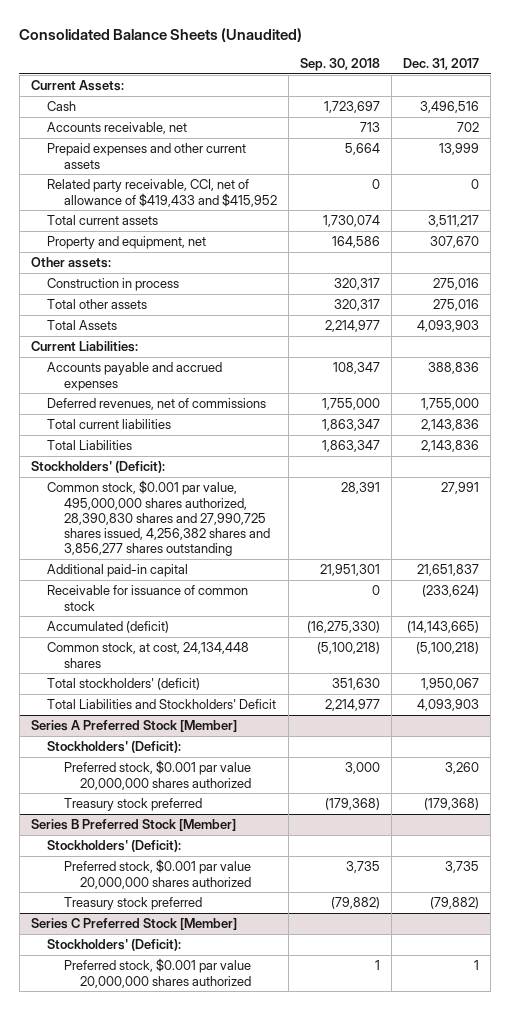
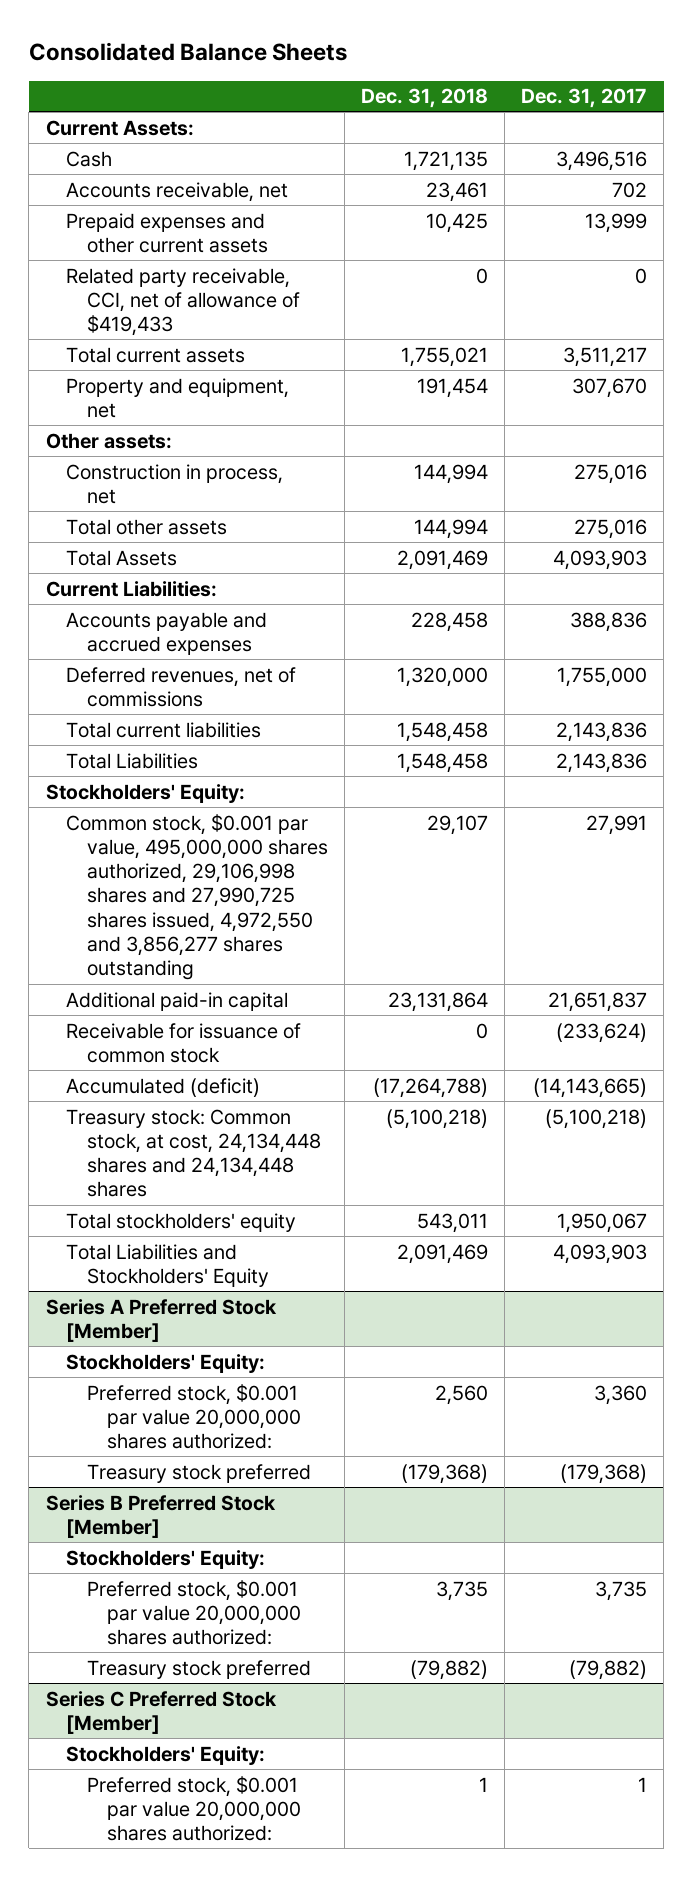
[19,27,303,42] Consolidated Balance Sheets (Unaudited) -> [28,42,347,62] Consolidated Balance Sheets
[299,58,380,72] Sep. 30, 2018 -> none
none -> [360,88,488,109] Dec. 31, 2018
[47,179,277,207] Related party receivable, CCI, net of allowance of $419,433 and $415,952 -> [66,267,300,337] Related party receivable, CCI, net of allowance of $419,433
[47,278,180,292] Construction in process -> [66,463,284,504] Construction in process, net
[31,461,166,474] Stockholders' (Deficit): -> [45,783,245,803] Stockholders' Equity:
[47,480,270,557] Common stock, $0.001 par value, 495,000,000 shares authorized, 28,390,830 shares and 27,990,725 shares issued, 4,256,382 shares and 3,856,277 shares outstanding -> [66,813,328,981] Common stock, $0.001 par value, 495,000,000 shares authorized, 29,106,998 shares and 27,990,725 shares issued, 4,972,550 and 3,856,277 shares outstanding
[47,642,250,668] Common stock, at cost, 24,134,448 shares -> [66,1108,321,1198] Treasury stock: Common stock, at cost, 24,134,448 shares and 24,134,448 shares
[47,678,201,691] Total stockholders' (deficit) -> [66,1212,297,1232] Total stockholders' equity
[47,699,277,710] Total Liabilities and Stockholders' Deficit -> [66,1243,269,1287] Total Liabilities and Stockholders' Equity
[47,741,182,754] Stockholders' (Deficit): -> [66,1353,266,1373] Stockholders' Equity:
[63,760,252,790] Preferred stock, $0.001 par value 20,000,000 shares authorized -> [86,1383,302,1450] Preferred stock, $0.001 par value 20,000,000 shares authorized:
[444,762,479,775] 3,260 -> [594,1384,648,1405] 3,360
[47,840,182,853] Stockholders' (Deficit): -> [66,1549,266,1569] Stockholders' Equity:
[63,859,252,889] Preferred stock, $0.001 par value 20,000,000 shares authorized -> [86,1579,302,1646] Preferred stock, $0.001 par value 20,000,000 shares authorized:
[47,939,182,952] Stockholders' (Deficit): -> [66,1745,266,1765] Stockholders' Equity:
[63,958,252,988] Preferred stock, $0.001 par value 20,000,000 shares authorized -> [86,1775,302,1842] Preferred stock, $0.001 par value 20,000,000 shares authorized:

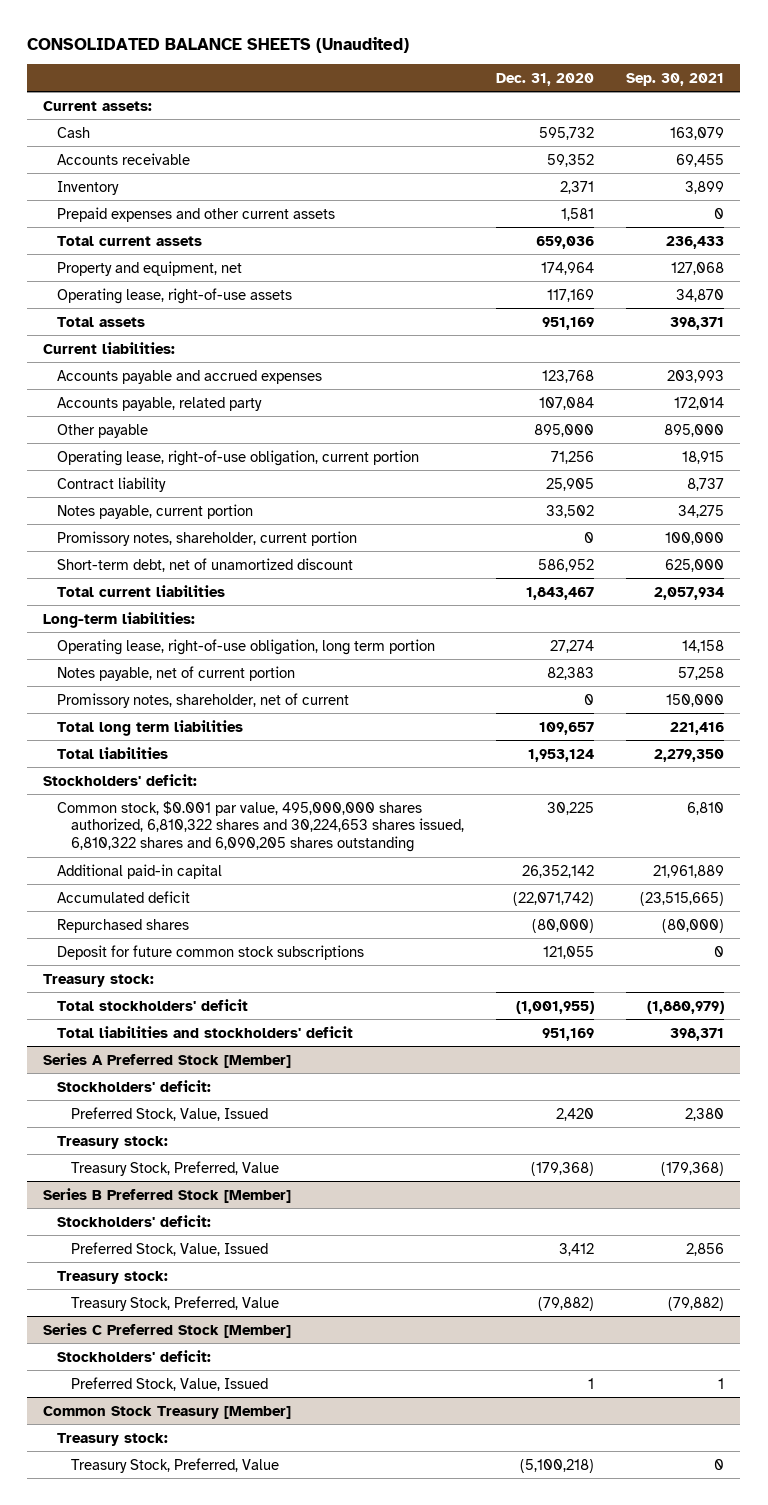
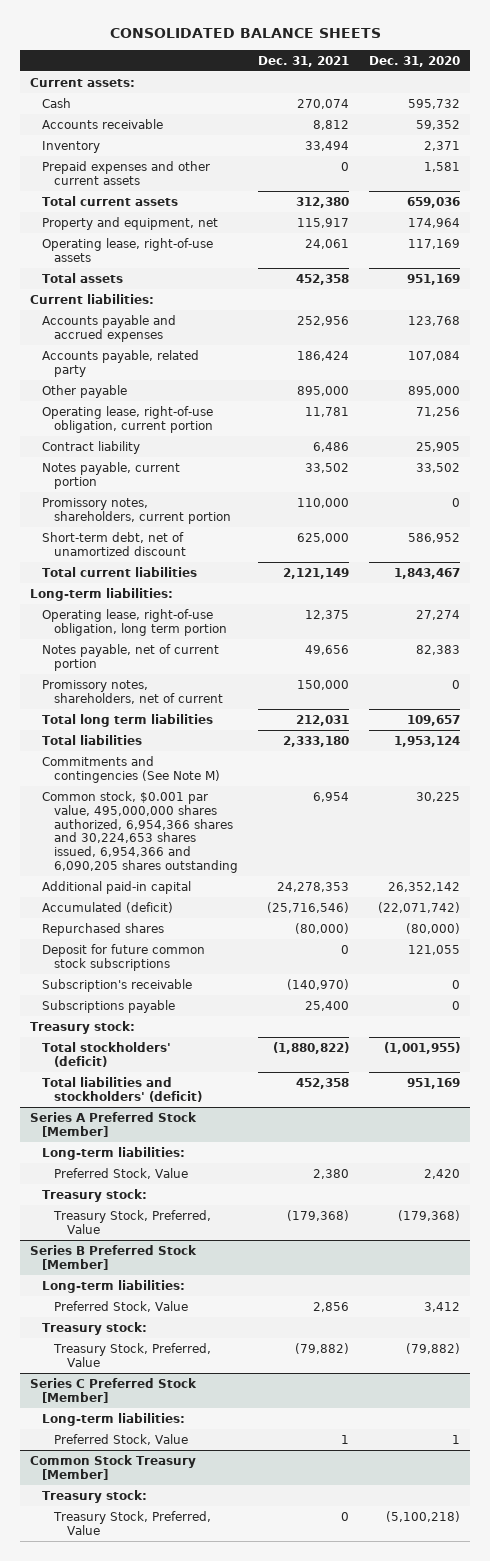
[27,36,410,53] CONSOLIDATED BALANCE SHEETS (Unaudited) -> [109,28,381,39] CONSOLIDATED BALANCE SHEETS
[626,72,725,86] Sep. 30, 2021 -> none
none -> [258,55,350,67] Dec. 31, 2021
[57,530,358,546] Promissory notes, shareholder, current portion -> [42,497,232,524] Promissory notes, shareholders, current portion
[57,692,350,708] Promissory notes, shareholder, net of current -> [42,679,224,704] Promissory notes, shareholders, net of current
[43,773,198,786] Stockholders' deficit: -> none
none -> [42,755,221,783] Commitments and contingencies (See Note M)
[57,800,464,852] Common stock, $0.001 par value, 495,000,000 shares authorized, 6,810,322 shares and 30,224,653 shares issued, 6,810,322 shares and 6,090,205 shares outstanding -> [42,790,239,874] Common stock, $0.001 par value, 495,000,000 shares authorized, 6,954,366 shares and 30,224,653 shares issued, 6,954,366 and 6,090,205 shares outstanding
[57,890,191,903] Accumulated deficit -> [42,901,174,913] Accumulated (deficit)
none -> [42,978,193,992] Subscription's receivable
none -> [42,999,176,1013] Subscriptions payable
[57,998,249,1011] Total stockholders' deficit -> [42,1041,172,1067] Total stockholders' (deficit)
[57,1025,354,1038] Total liabilities and stockholders' deficit -> [42,1076,203,1102] Total liabilities and stockholders' (deficit)
[57,1079,212,1092] Stockholders' deficit: -> none
none -> [42,1146,186,1160] Long-term liabilities:
[70,1106,268,1121] Preferred Stock, Value, Issued -> [54,1167,189,1179] Preferred Stock, Value
[57,1214,212,1227] Stockholders' deficit: -> none
none -> [42,1279,186,1293] Long-term liabilities:
[70,1241,268,1256] Preferred Stock, Value, Issued -> [54,1300,189,1312] Preferred Stock, Value
[57,1349,212,1362] Stockholders' deficit: -> none
none -> [42,1412,186,1426] Long-term liabilities:
[70,1376,268,1391] Preferred Stock, Value, Issued -> [54,1433,189,1445] Preferred Stock, Value

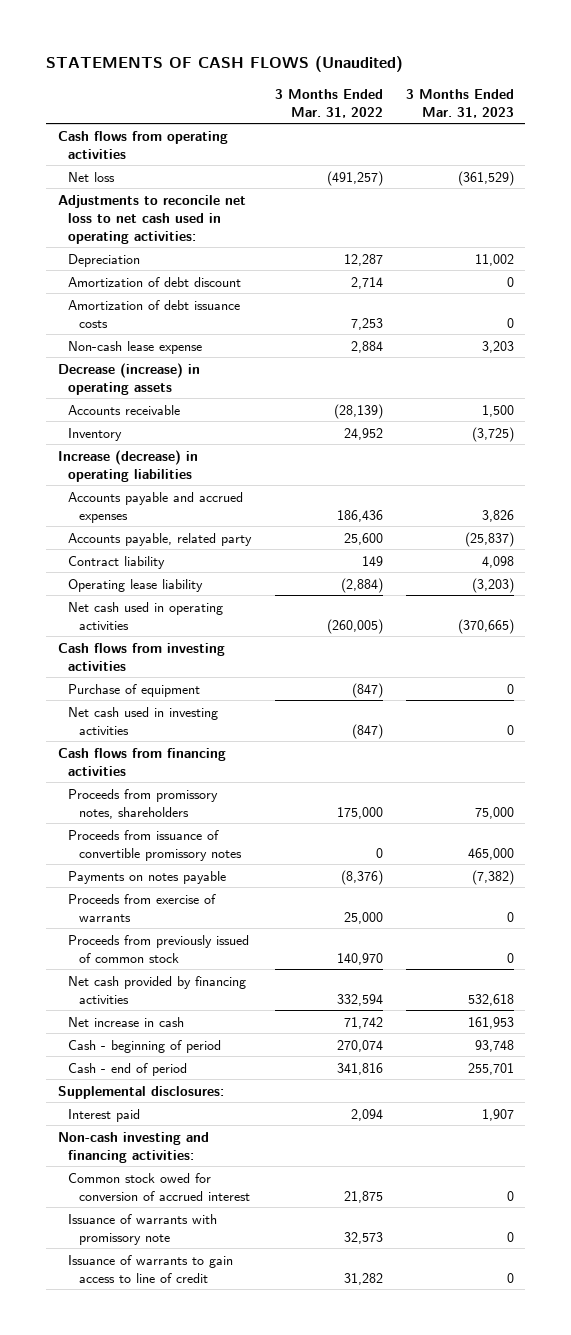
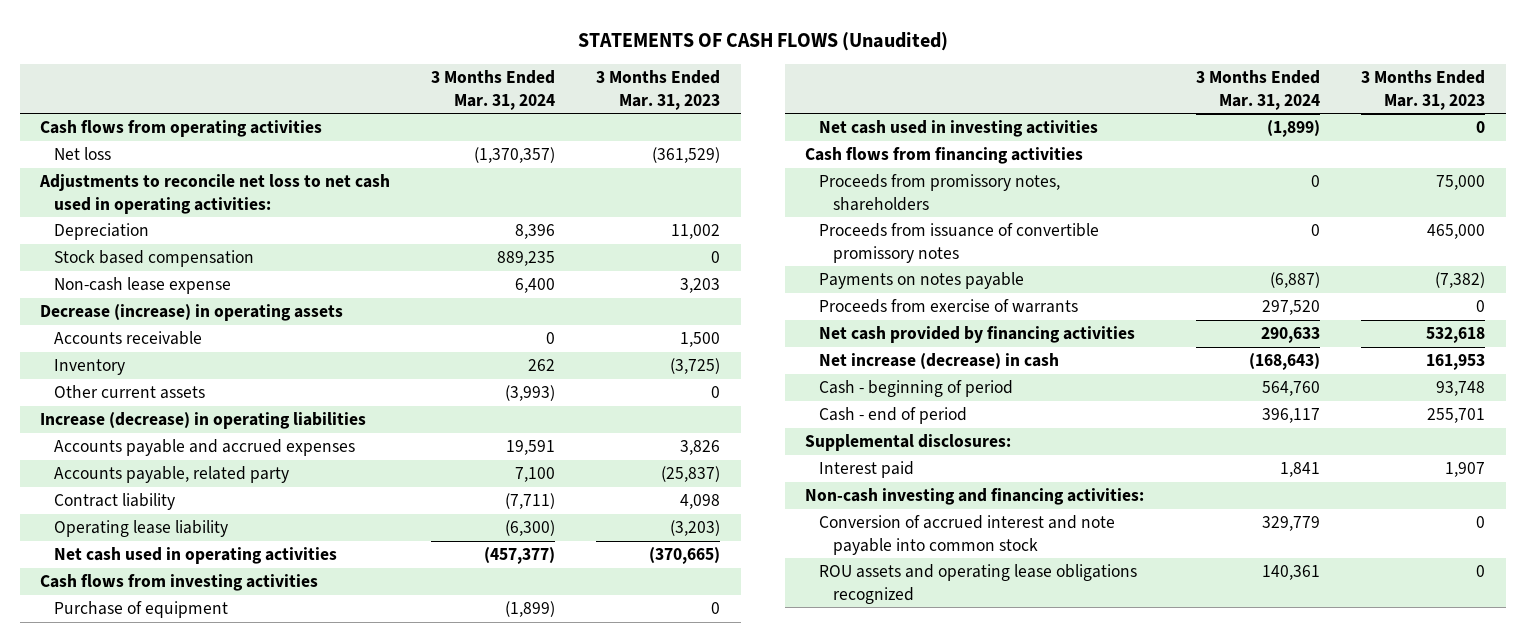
[274,88,383,118] 3 Months Ended Mar. 31, 2022 -> none
none -> [431,70,556,110] 3 Months Ended Mar. 31, 2024
[68,276,242,287] Amortization of debt discount -> none
[68,299,241,328] Amortization of debt issuance costs -> none
none -> [54,250,255,268] Stock based compensation
none -> [54,385,206,400] Other current assets
[68,934,250,963] Proceeds from previously issued of common stock -> none
[68,1016,185,1027] Net increase in cash -> [819,353,1060,370] Net increase (decrease) in cash
[68,1213,218,1245] Issuance of warrants with promissory note -> none
[68,1254,234,1283] Issuance of warrants to gain access to line of credit -> none
[68,1172,251,1201] Common stock owed for conversion of accrued interest -> [819,515,1116,555] Conversion of accrued interest and note payable into common stock
none -> [819,564,1138,604] ROU assets and operating lease obligations recognized

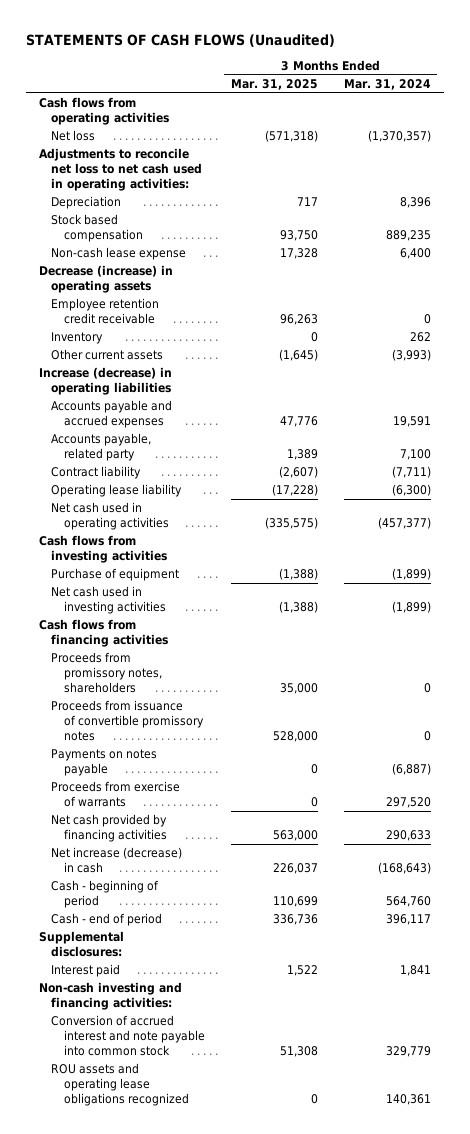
[596,70,721,110] 3 Months Ended Mar. 31, 2023 -> none
none -> [230,79,318,91] Mar. 31, 2025
[54,331,203,346] Accounts receivable -> none
none -> [51,298,160,325] Employee retention credit receivable

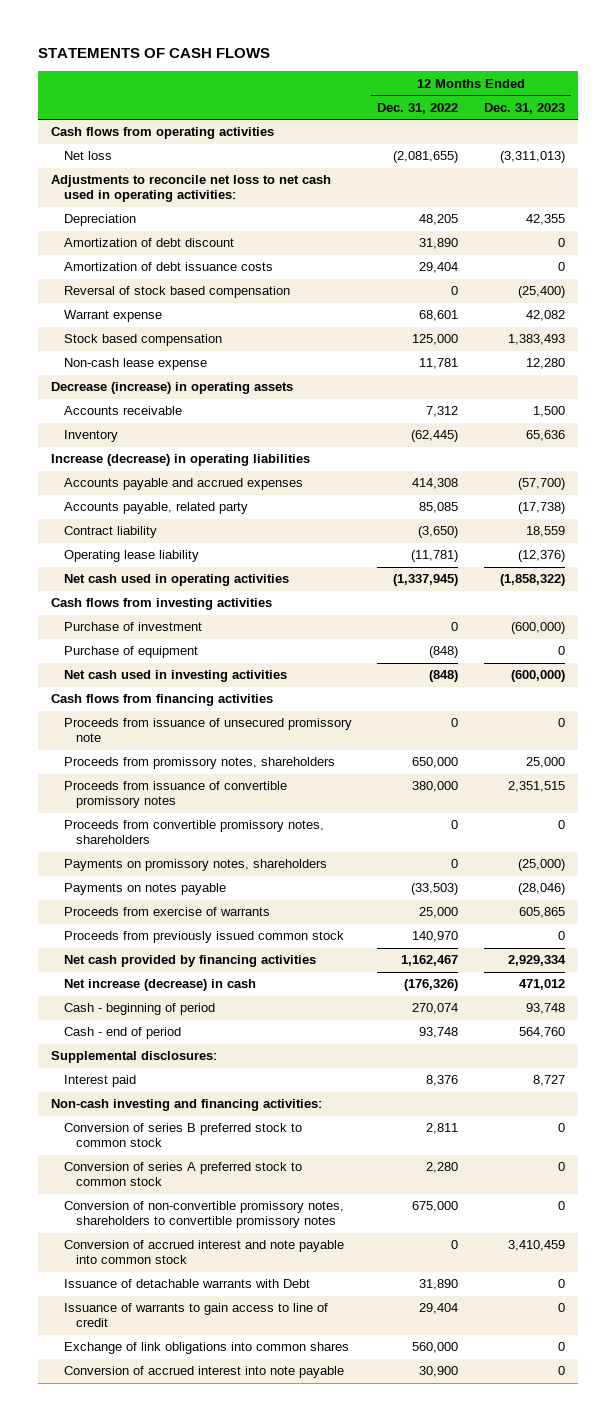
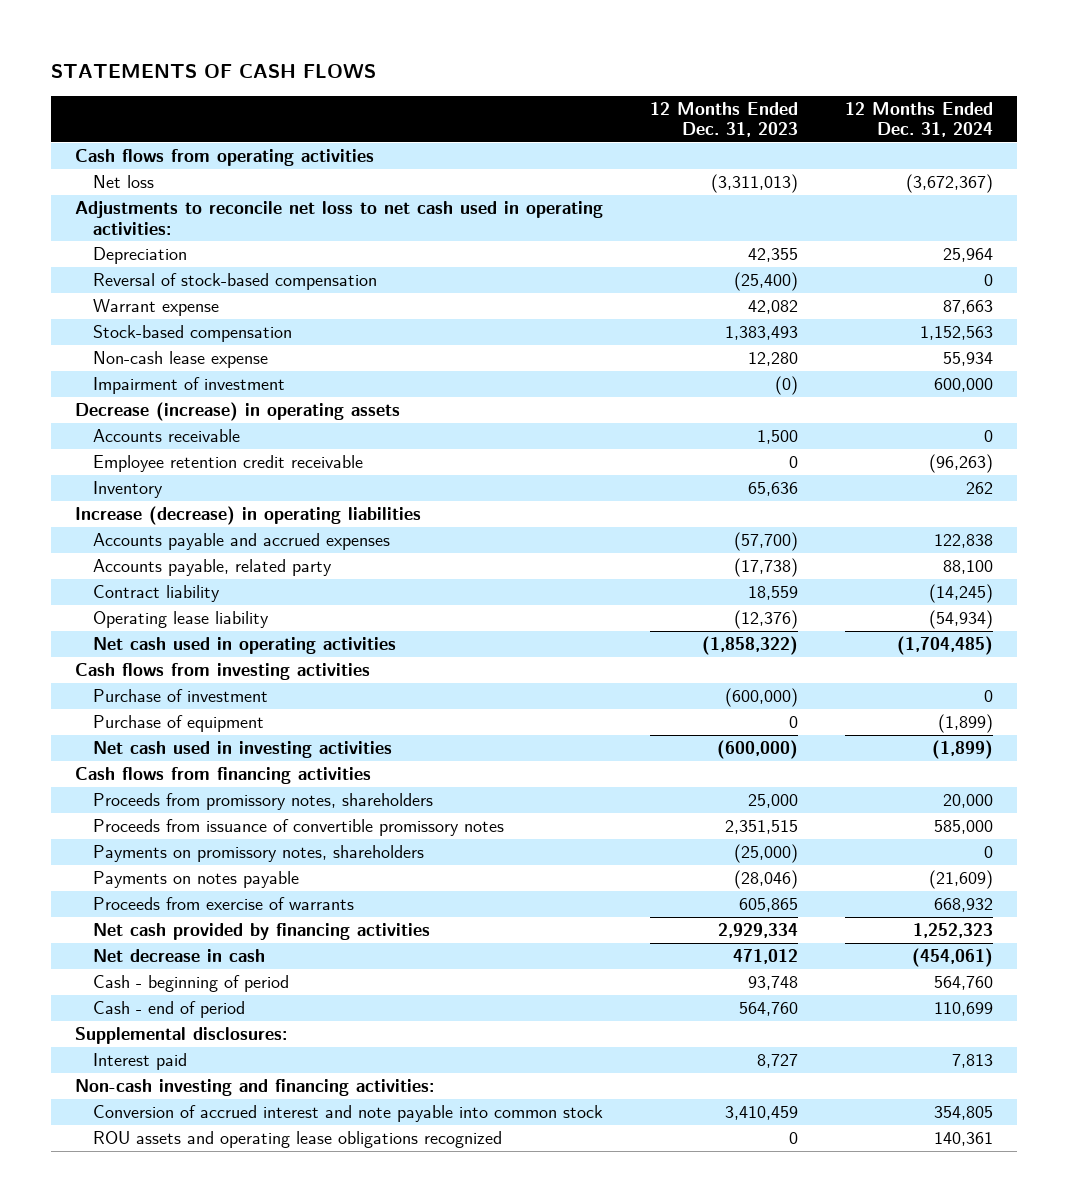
[377,102,459,114] Dec. 31, 2022 -> none
none -> [845,101,994,138] 12 Months Ended Dec. 31, 2024
[63,238,234,248] Amortization of debt discount -> none
[63,262,273,272] Amortization of debt issuance costs -> none
[63,286,290,299] Reversal of stock based compensation -> [92,273,377,291] Reversal of stock-based compensation
[63,334,222,347] Stock based compensation -> [92,325,292,343] Stock-based compensation
none -> [92,377,285,395] Impairment of investment
none -> [92,455,363,473] Employee retention credit receivable
[63,718,352,743] Proceeds from issuance of unsecured promissory note -> none
[63,820,324,845] Proceeds from convertible promissory notes, shareholders -> none
[63,931,344,944] Proceeds from previously issued common stock -> none
[63,979,256,992] Net increase (decrease) in cash -> [92,949,265,963] Net decrease in cash
[63,1123,302,1148] Conversion of series B preferred stock to common stock -> none
[63,1162,302,1187] Conversion of series A preferred stock to common stock -> none
[63,1201,344,1229] Conversion of non-convertible promissory notes, shareholders to convertible promissory notes -> none
[63,1279,310,1289] Issuance of detachable warrants with Debt -> none
[63,1303,328,1328] Issuance of warrants to gain access to line of credit -> none
[63,1342,349,1355] Exchange of link obligations into common shares -> none
[63,1366,344,1379] Conversion of accrued interest into note payable -> none
none -> [92,1131,502,1149] ROU assets and operating lease obligations recognized

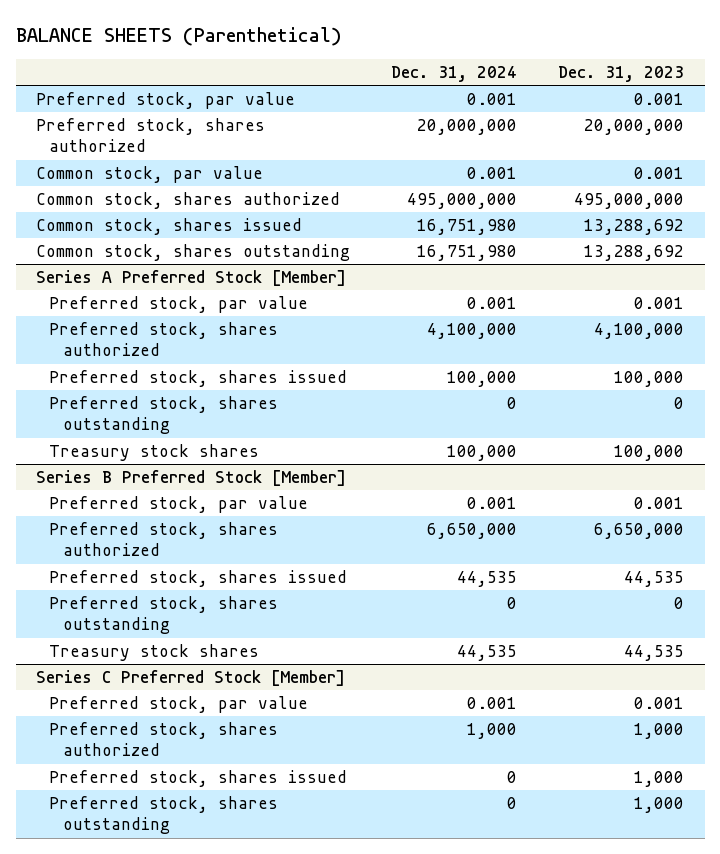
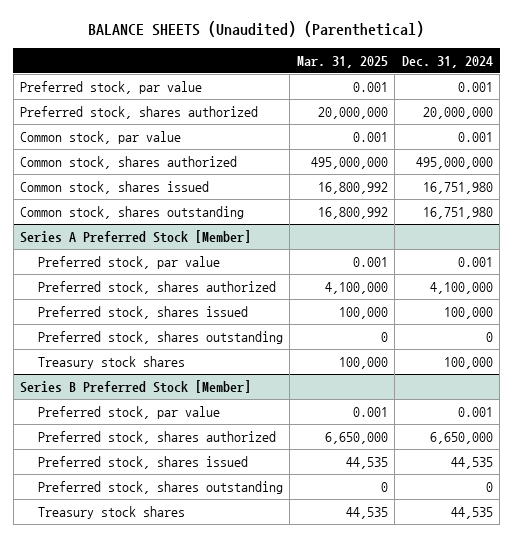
[15,27,342,47] BALANCE SHEETS (Parenthetical) -> [88,21,425,38] BALANCE SHEETS (Unaudited) (Parenthetical)
[558,66,685,83] Dec. 31, 2023 -> none
none -> [296,55,388,68] Mar. 31, 2025
[36,669,346,686] Series C Preferred Stock [Member] -> none
[49,695,309,713] Preferred stock, par value -> none
[49,721,279,757] Preferred stock, shares authorized -> none
[49,769,348,787] Preferred stock, shares issued -> none
[49,795,279,835] Preferred stock, shares outstanding -> none

